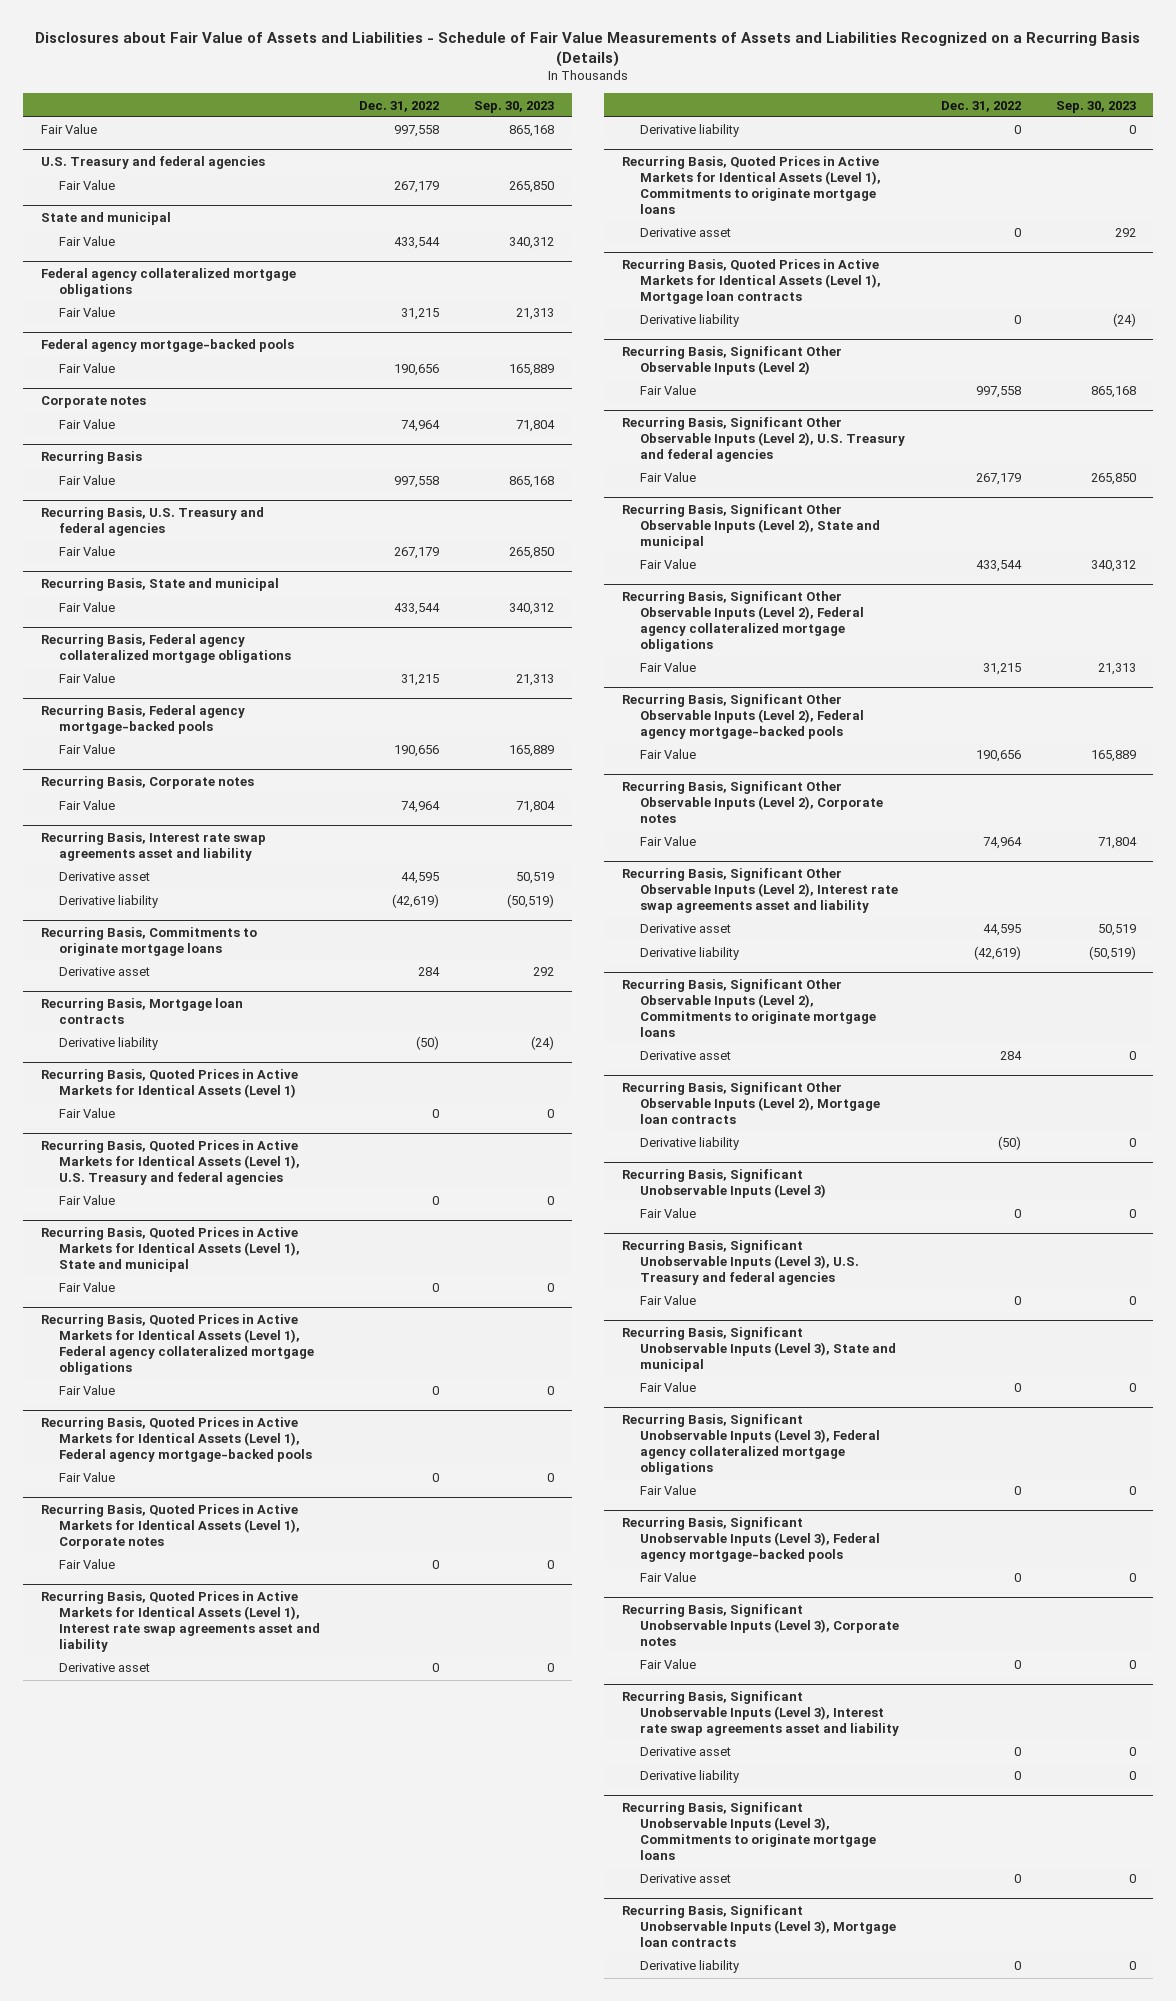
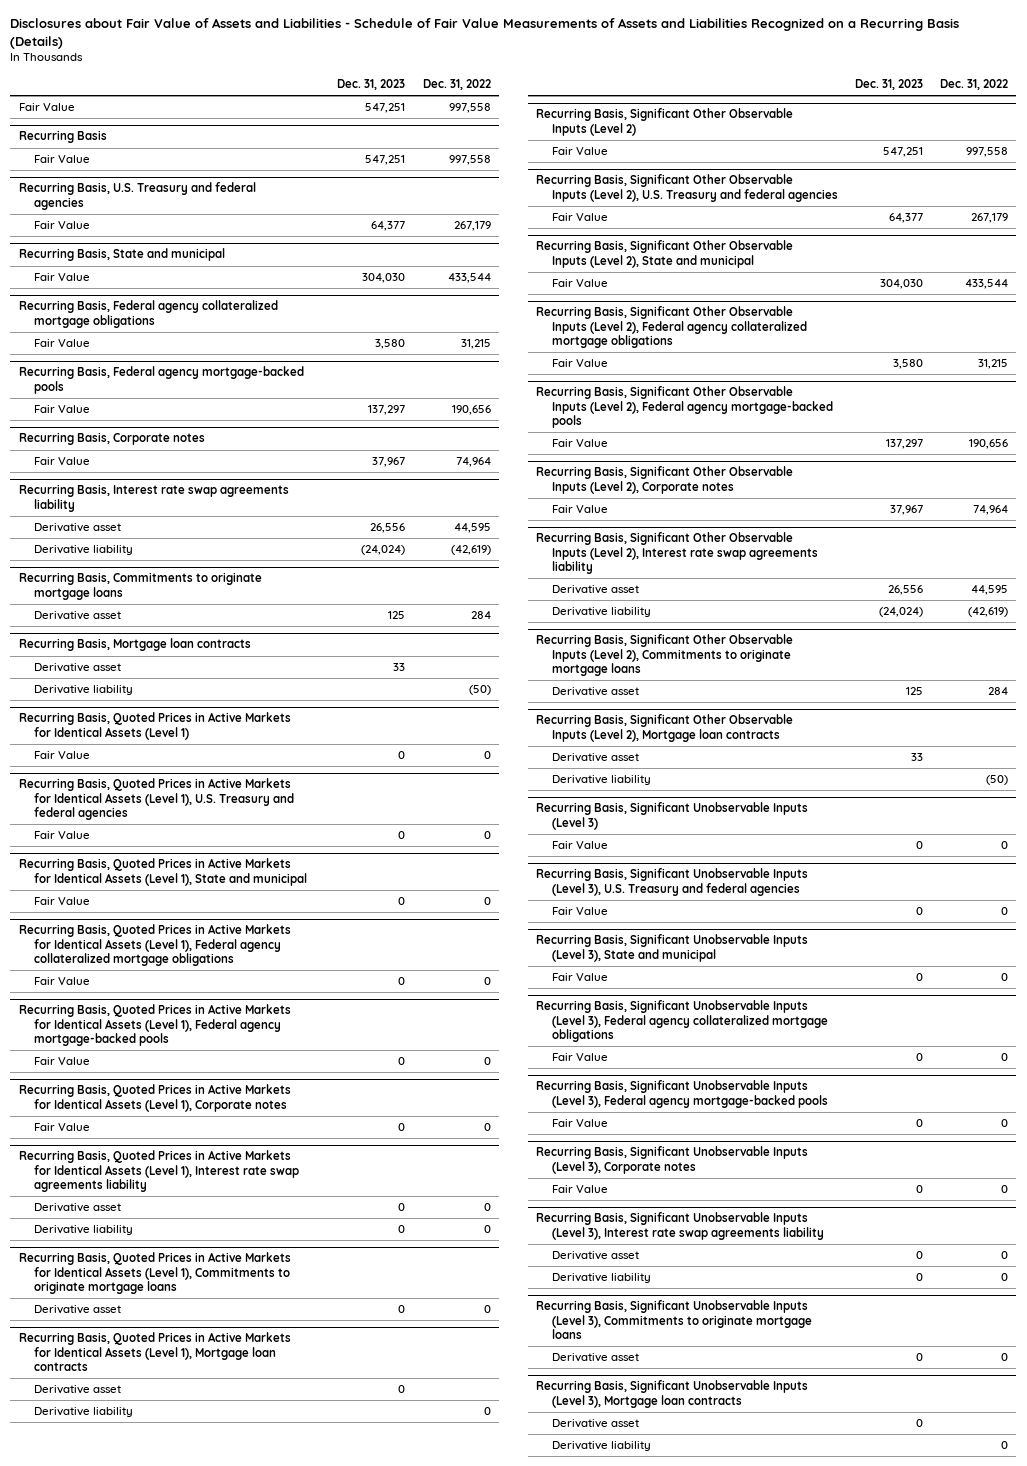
[474,100,555,113] Sep. 30, 2023 -> none
none -> [337,79,406,91] Dec. 31, 2023
[40,156,265,170] U.S. Treasury and federal agencies -> none
[58,180,115,191] Fair Value -> none
[40,212,171,226] State and municipal -> none
[58,236,115,247] Fair Value -> none
[40,268,296,298] Federal agency collateralized mortgage obligations -> none
[58,307,115,318] Fair Value -> none
[40,339,294,353] Federal agency mortgage-backed pools -> none
[58,363,115,374] Fair Value -> none
[40,396,146,409] Corporate notes -> none
[58,419,115,430] Fair Value -> none
[40,832,266,862] Recurring Basis, Interest rate swap agreements asset and liability -> [18,484,289,512] Recurring Basis, Interest rate swap agreements liability
none -> [34,663,122,673] Derivative asset
[40,1591,320,1652] Recurring Basis, Quoted Prices in Active Markets for Identical Assets (Level 1), Interest rate swap agreements asset and liability -> [18,1150,300,1193] Recurring Basis, Quoted Prices in Active Markets for Identical Assets (Level 1), Interest rate swap agreements liability
none -> [34,1385,122,1395] Derivative asset
[621,868,899,914] Recurring Basis, Significant Other Observable Inputs (Level 2), Interest rate swap agreements asset and liability -> [536,532,818,575] Recurring Basis, Significant Other Observable Inputs (Level 2), Interest rate swap agreements liability
none -> [551,753,639,763] Derivative asset
[621,1691,900,1737] Recurring Basis, Significant Unobservable Inputs (Level 3), Interest rate swap agreements asset and liability -> [536,1212,824,1240] Recurring Basis, Significant Unobservable Inputs (Level 3), Interest rate swap agreements liability
none -> [551,1419,639,1429] Derivative asset

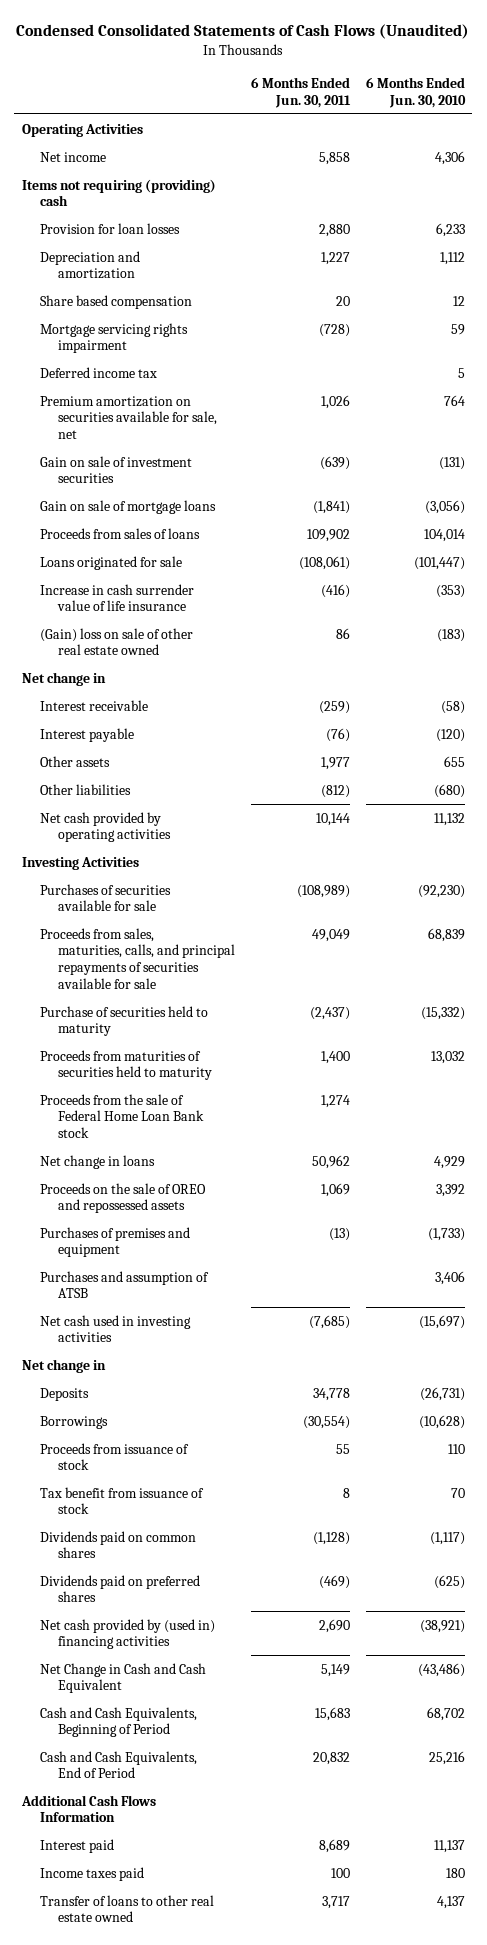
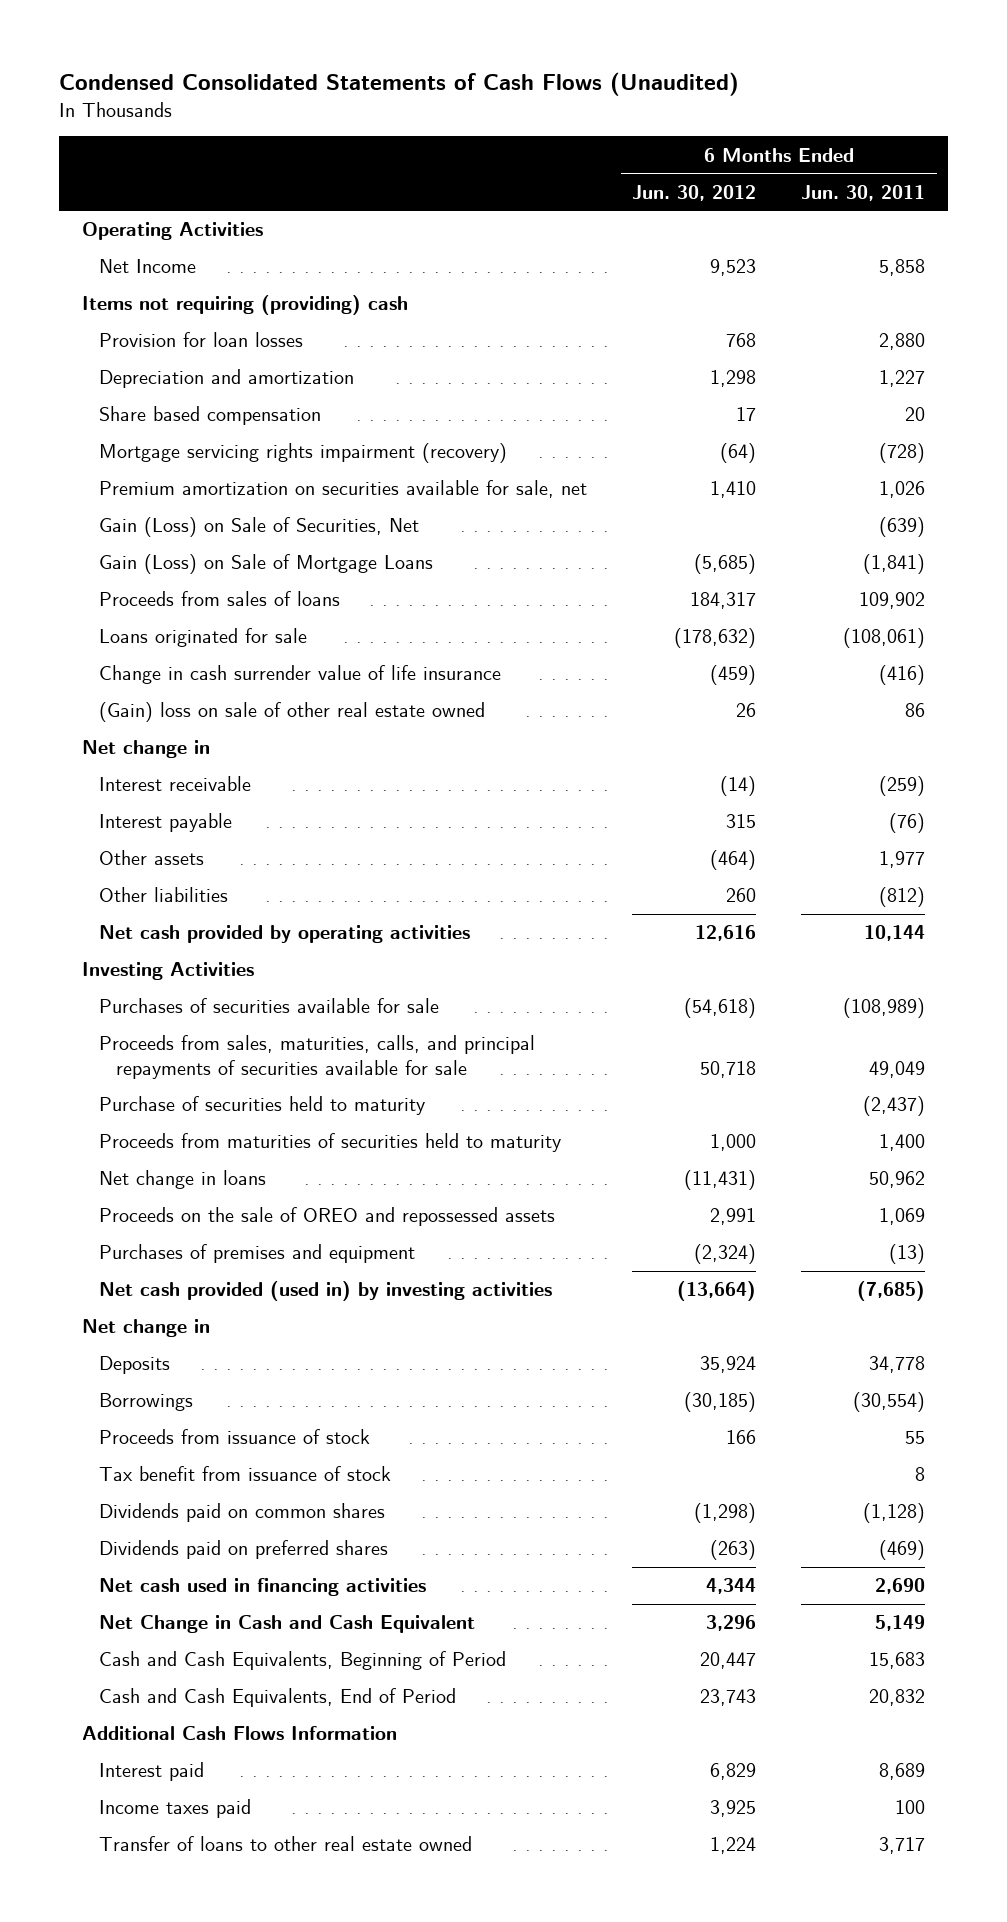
[365,77,466,108] 6 Months Ended Jun. 30, 2010 -> none
none -> [632,184,757,201] Jun. 30, 2012
[40,151,107,162] Net income -> [98,259,196,274] Net Income
[40,366,158,378] Deferred income tax -> none
[40,322,189,354] Mortgage servicing rights impairment -> [98,443,507,464] Mortgage servicing rights impairment (recovery)
[40,455,193,484] Gain on sale of investment securities -> [98,517,419,538] Gain (Loss) on Sale of Securities, Net
[40,499,217,514] Gain on sale of mortgage loans -> [98,554,433,575] Gain (Loss) on Sale of Mortgage Loans
[40,583,195,612] Increase in cash surrender value of life insurance -> [98,665,501,685] Change in cash surrender value of life insurance
[40,1093,205,1138] Proceeds from the sale of Federal Home Loan Bank stock -> none
[40,1270,210,1299] Purchases and assumption of ATSB -> none
[40,1314,192,1343] Net cash used in investing activities -> [98,1281,552,1302] Net cash provided (used in) by investing activities
[40,1618,216,1650] Net cash provided by (used in) financing activities -> [98,1578,426,1597] Net cash used in financing activities

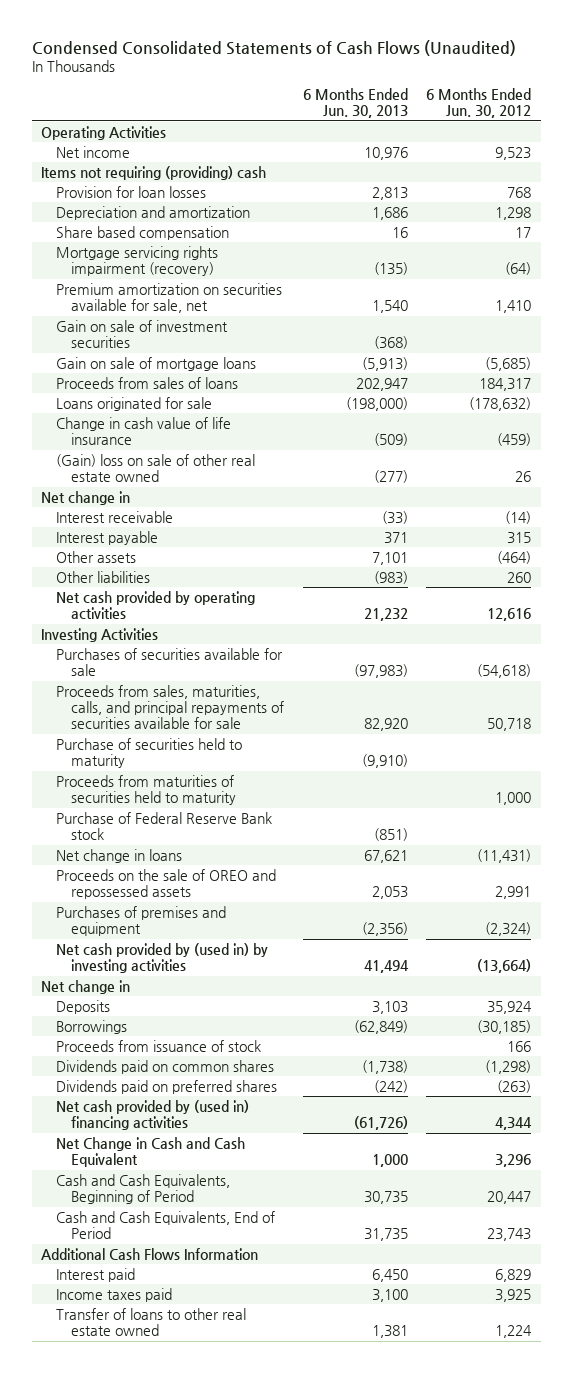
[801,184,926,201] Jun. 30, 2011 -> none
none -> [302,88,408,119] 6 Months Ended Jun. 30, 2013
[98,259,196,274] Net Income -> [55,145,130,158] Net income
[98,517,419,538] Gain (Loss) on Sale of Securities, Net -> [55,319,228,349] Gain on sale of investment securities
[98,554,433,575] Gain (Loss) on Sale of Mortgage Loans -> [55,356,256,371] Gain on sale of mortgage loans
[98,665,501,685] Change in cash surrender value of life insurance -> [55,416,231,446] Change in cash value of life insurance
none -> [55,811,272,841] Purchase of Federal Reserve Bank stock
[98,1281,552,1302] Net cash provided (used in) by investing activities -> [55,942,268,974] Net cash provided by (used in) by investing activities
[98,1466,391,1482] Tax benefit from issuance of stock -> none
[98,1578,426,1597] Net cash used in financing activities -> [55,1099,249,1131] Net cash provided by (used in) financing activities

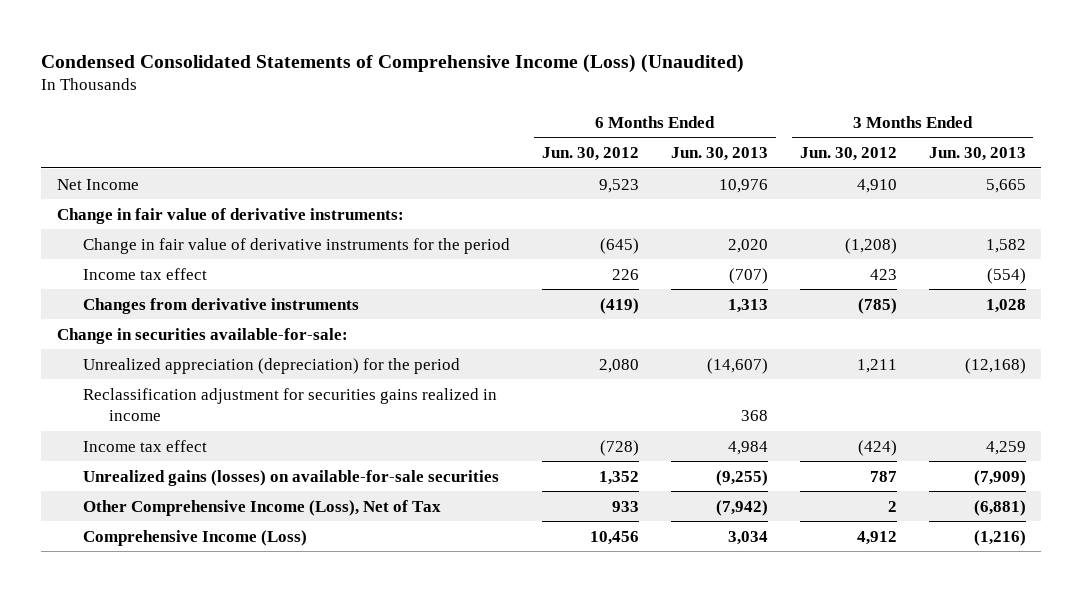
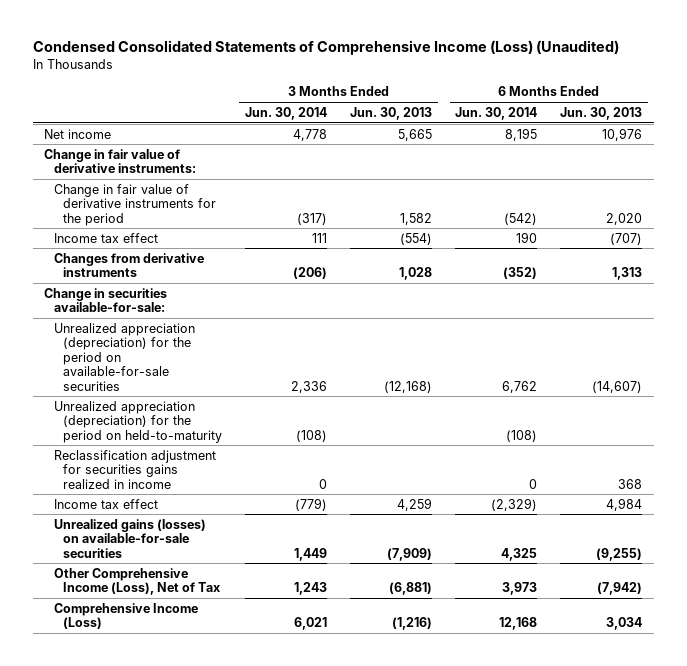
[542,147,640,162] Jun. 30, 2012 -> none
[799,147,897,162] Jun. 30, 2012 -> none
none -> [245,106,328,120] Jun. 30, 2014
none -> [455,106,538,120] Jun. 30, 2014
[57,178,140,190] Net Income -> [44,128,112,139] Net income
[83,357,461,374] Unrealized appreciation (depreciation) for the period -> [53,322,195,391] Unrealized appreciation (depreciation) for the period on available-for-sale securities
none -> [53,400,223,443] Unrealized appreciation (depreciation) for the period on held-to-maturity

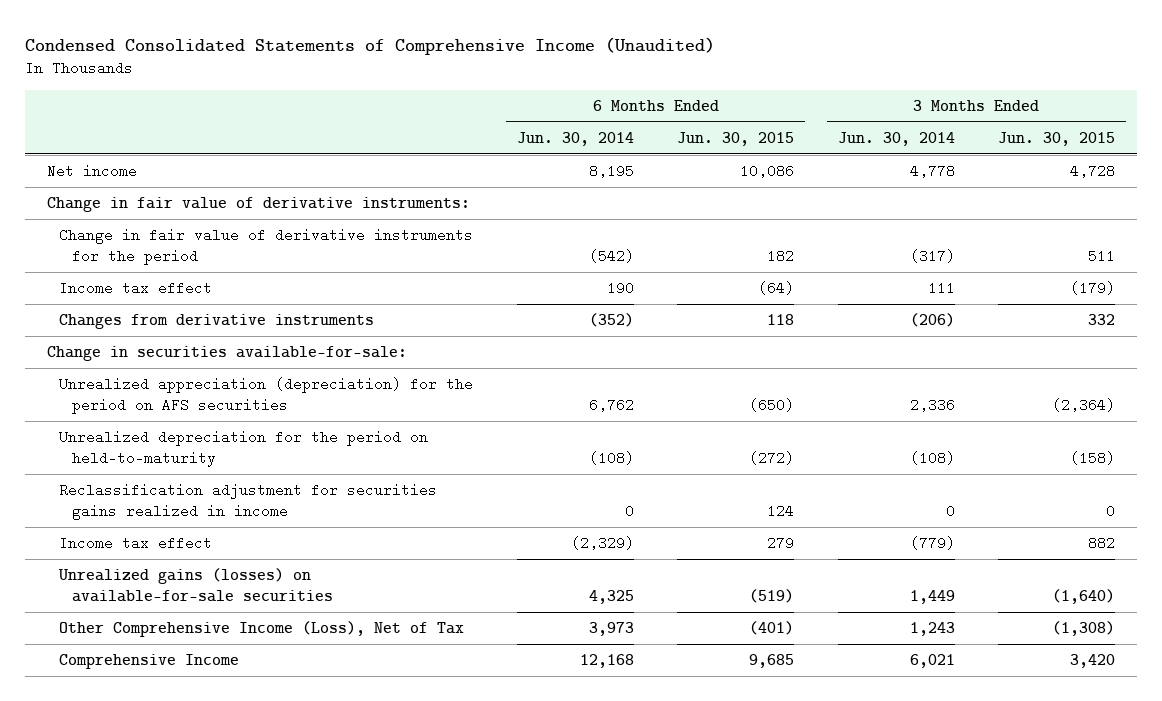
[32,40,619,56] Condensed Consolidated Statements of Comprehensive Income (Loss) (Unaudited) -> [25,36,716,55] Condensed Consolidated Statements of Comprehensive Income (Unaudited)
[350,106,433,120] Jun. 30, 2013 -> none
[560,106,643,120] Jun. 30, 2013 -> none
none -> [677,131,795,146] Jun. 30, 2015
none -> [998,131,1116,146] Jun. 30, 2015
[53,322,195,391] Unrealized appreciation (depreciation) for the period on available-for-sale securities -> [59,377,474,414] Unrealized appreciation (depreciation) for the period on AFS securities
[53,400,223,443] Unrealized appreciation (depreciation) for the period on held-to-maturity -> [59,430,429,467] Unrealized depreciation for the period on held-to-maturity
[53,602,198,630] Comprehensive Income (Loss) -> [59,654,240,670] Comprehensive Income

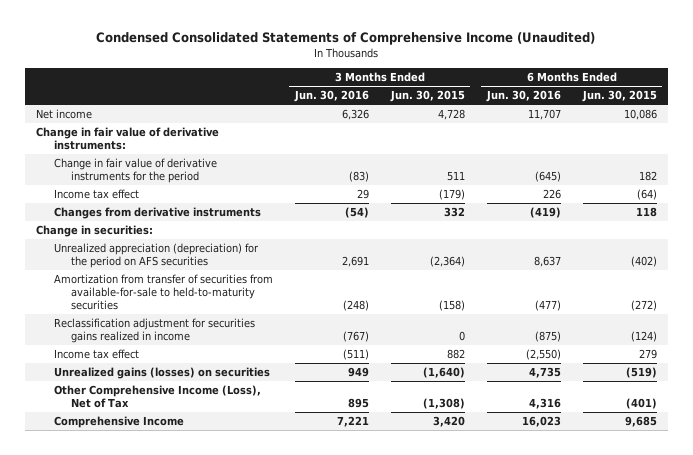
[516,131,634,146] Jun. 30, 2014 -> none
[837,131,955,146] Jun. 30, 2014 -> none
none -> [293,90,369,103] Jun. 30, 2016
none -> [485,90,561,103] Jun. 30, 2016
[46,346,407,362] Change in securities available-for-sale: -> [35,225,153,238] Change in securities:
[749,397,795,412] (650) -> [630,256,657,268] (402)
[59,430,429,467] Unrealized depreciation for the period on held-to-maturity -> [53,274,273,311] Amortization from transfer of securities from available-for-sale to held-to-maturity securities
[767,503,795,518] 124 -> [630,331,657,343] (124)
[58,568,333,602] Unrealized gains (losses) on available-for-sale securities -> [53,367,270,380] Unrealized gains (losses) on securities

